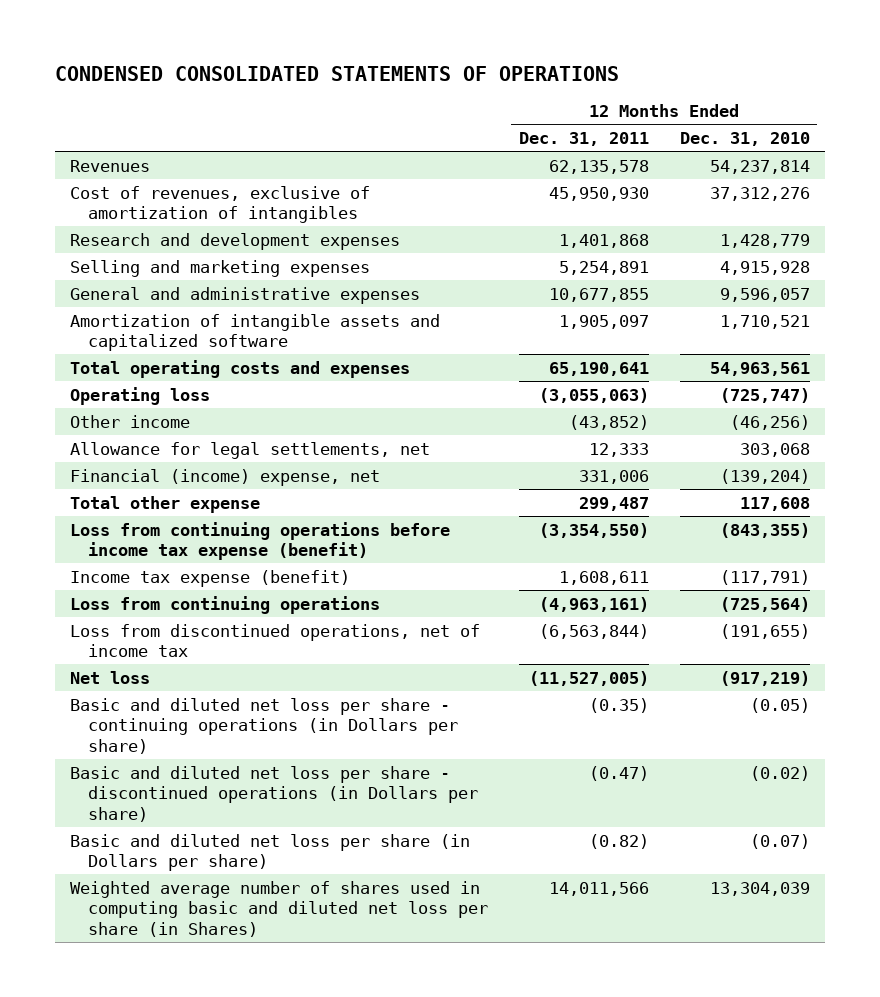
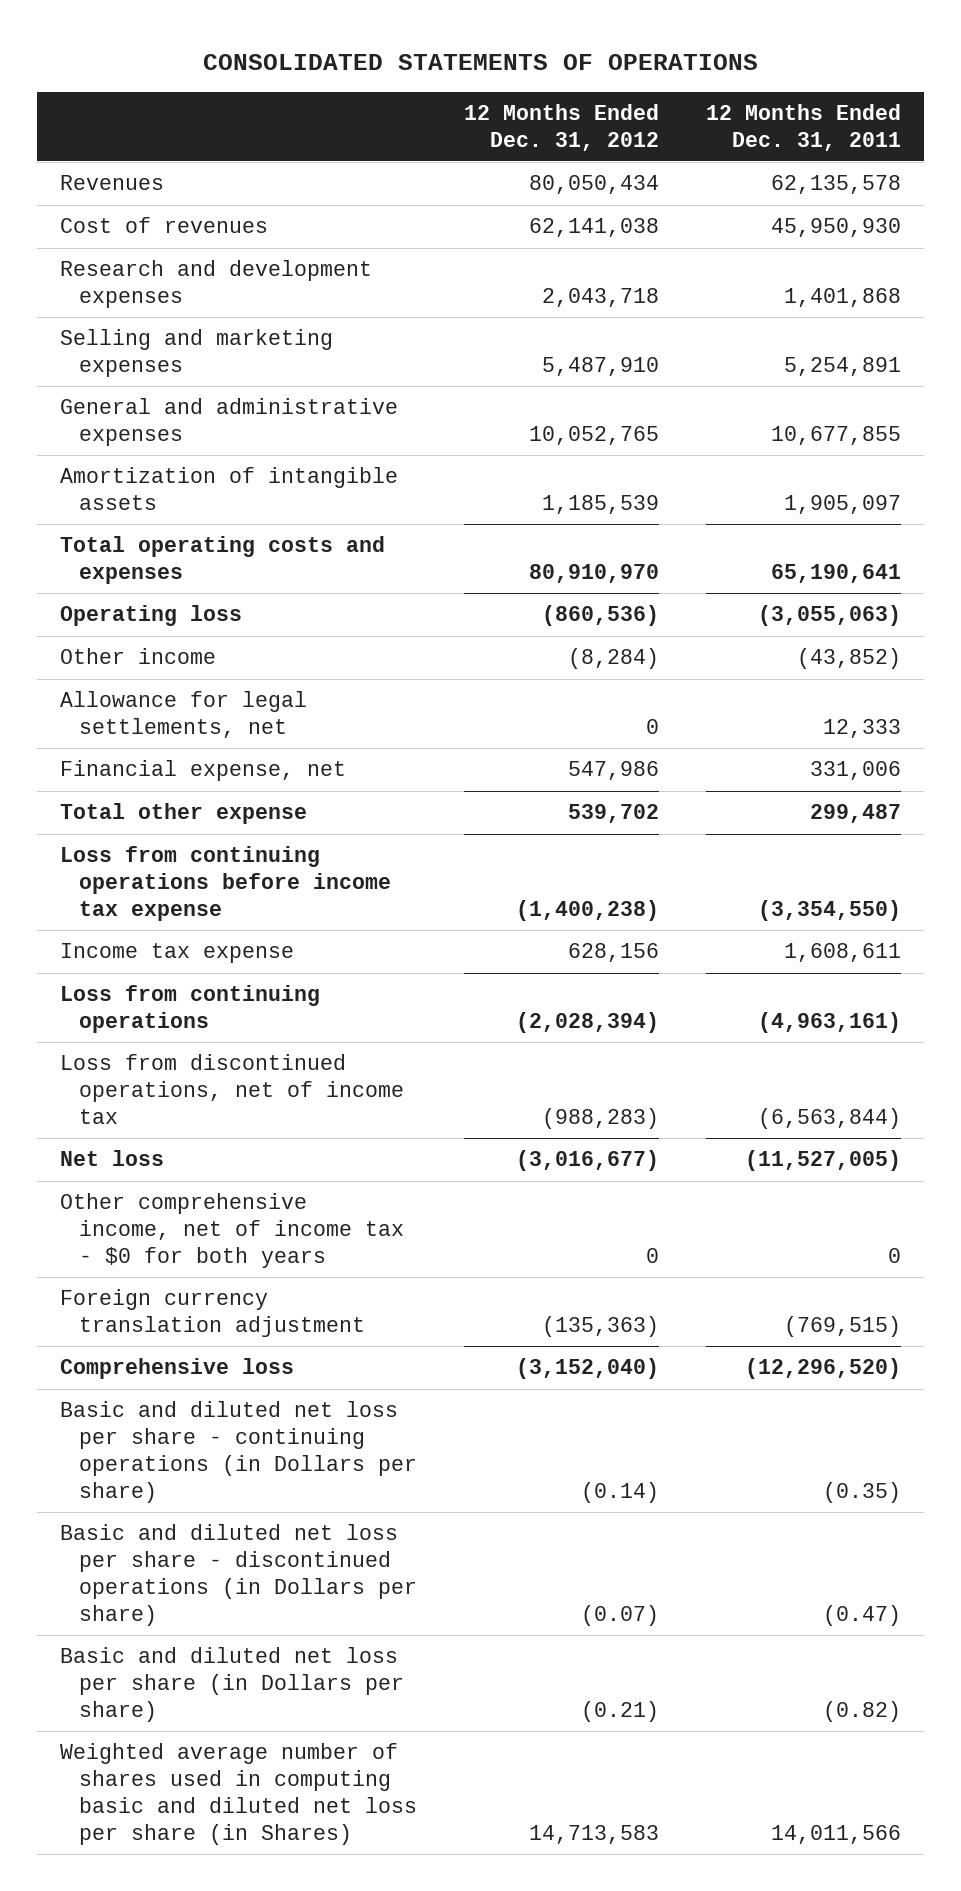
[54,66,619,82] CONDENSED CONSOLIDATED STATEMENTS OF OPERATIONS -> [202,54,758,71] CONSOLIDATED STATEMENTS OF OPERATIONS
[679,132,810,147] Dec. 31, 2010 -> none
none -> [464,103,660,151] 12 Months Ended Dec. 31, 2012
[70,185,371,224] Cost of revenues, exclusive of amortization of intangibles -> [60,217,269,234] Cost of revenues
[70,313,441,352] Amortization of intangible assets and capitalized software -> [60,467,399,511] Amortization of intangible assets
[70,468,381,486] Financial (income) expense, net -> [60,760,347,782] Financial expense, net
[70,521,451,561] Loss from continuing operations before income tax expense (benefit) -> [60,846,392,921] Loss from continuing operations before income tax expense
[70,569,351,587] Income tax expense (benefit) -> [60,943,295,964] Income tax expense
none -> [60,1193,405,1268] Other comprehensive income, net of income tax - $0 for both years
none -> [60,1289,366,1338] Foreign currency translation adjustment
none -> [60,1358,295,1380] Comprehensive loss

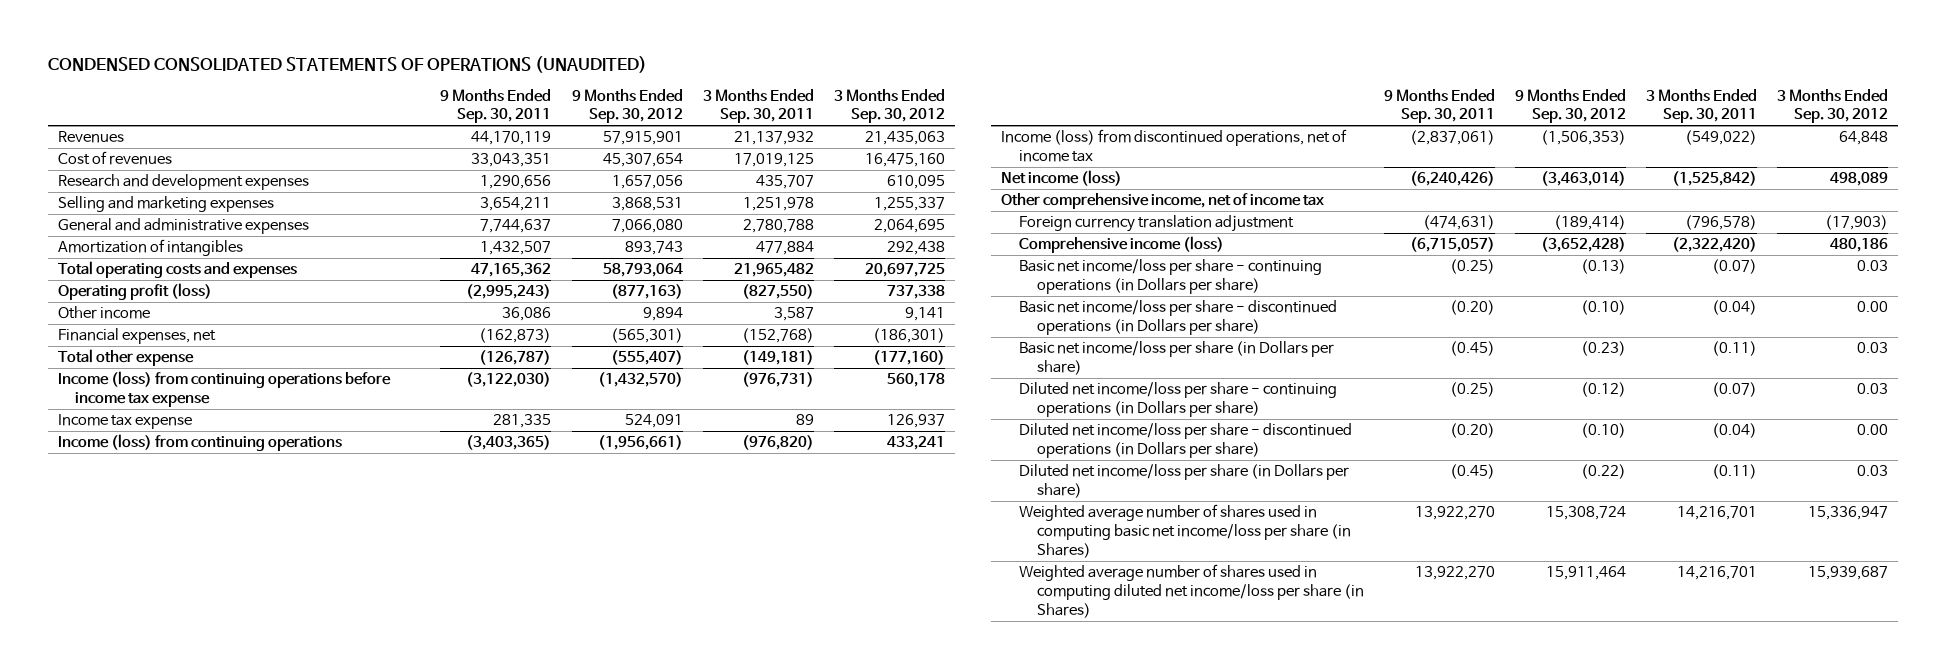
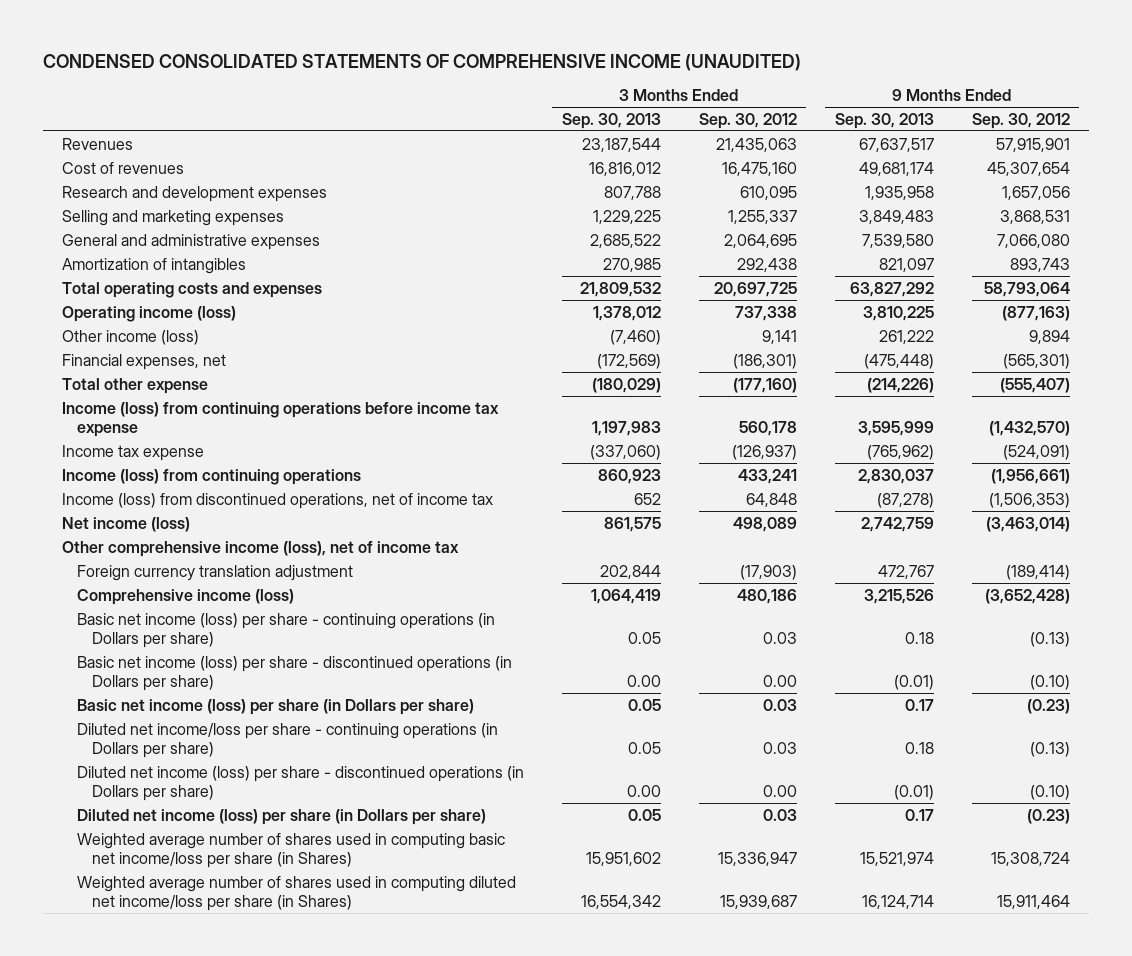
[47,55,647,73] CONDENSED CONSOLIDATED STATEMENTS OF OPERATIONS (UNAUDITED) -> [43,53,802,71] CONDENSED CONSOLIDATED STATEMENTS OF COMPREHENSIVE INCOME (UNAUDITED)
[440,88,552,124] 9 Months Ended Sep. 30, 2011 -> none
[702,88,814,124] 3 Months Ended Sep. 30, 2011 -> none
none -> [561,112,661,129] Sep. 30, 2013
none -> [834,112,934,129] Sep. 30, 2013
[57,283,212,301] Operating profit (loss) -> [62,305,237,322] Operating income (loss)
[57,306,150,320] Other income -> [62,329,200,345] Other income (loss)
[624,414,683,429] 524,091 -> [1002,444,1070,460] (524,091)
[886,414,945,429] 126,937 -> [731,444,797,460] (126,937)
[1000,193,1324,210] Other comprehensive income, net of income tax -> [62,540,460,557] Other comprehensive income (loss), net of income tax
[1018,259,1322,294] Basic net income/loss per share - continuing operations (in Dollars per share) -> [76,612,495,648] Basic net income (loss) per share - continuing operations (in Dollars per share)
[1018,300,1337,335] Basic net income/loss per share - discontinued operations (in Dollars per share) -> [76,655,512,691] Basic net income (loss) per share - discontinued operations (in Dollars per share)
[1018,341,1334,375] Basic net income/loss per share (in Dollars per share) -> [76,698,474,715] Basic net income (loss) per share (in Dollars per share)
[1580,382,1626,398] (0.12) -> [1029,741,1070,757] (0.13)
[1018,423,1352,458] Diluted net income/loss per share - discontinued operations (in Dollars per share) -> [76,765,524,801] Diluted net income (loss) per share - discontinued operations (in Dollars per share)
[1018,464,1349,498] Diluted net income/loss per share (in Dollars per share) -> [76,808,486,825] Diluted net income (loss) per share (in Dollars per share)
[1580,464,1626,480] (0.22) -> [1026,808,1070,824] (0.23)

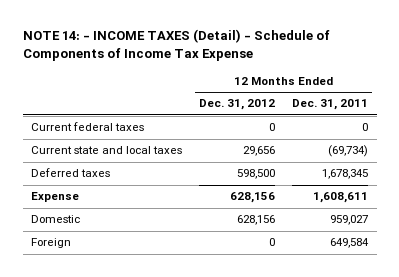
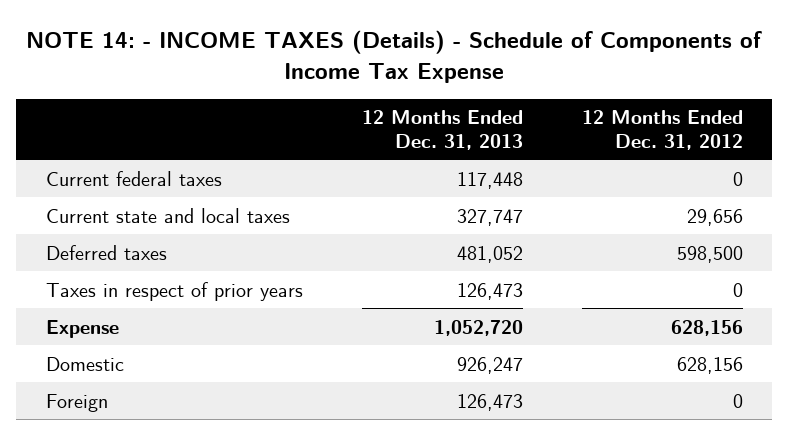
[22,29,330,62] NOTE 14: - INCOME TAXES (Detail) - Schedule of Components of Income Tax Expense -> [26,29,763,83] NOTE 14: - INCOME TAXES (Details) - Schedule of Components of Income Tax Expense
[292,99,369,111] Dec. 31, 2011 -> none
none -> [361,110,523,150] 12 Months Ended Dec. 31, 2013
none -> [45,281,303,301] Taxes in respect of prior years

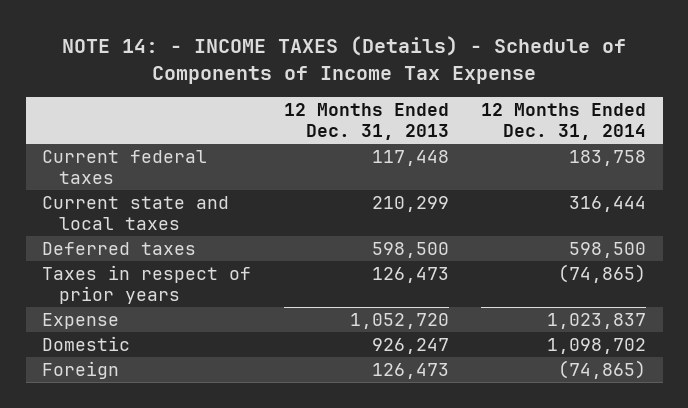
[581,110,743,150] 12 Months Ended Dec. 31, 2012 -> none
none -> [481,103,647,140] 12 Months Ended Dec. 31, 2014
[456,208,523,226] 327,747 -> [371,196,449,213] 210,299
[456,245,523,263] 481,052 -> [371,242,449,259] 598,500

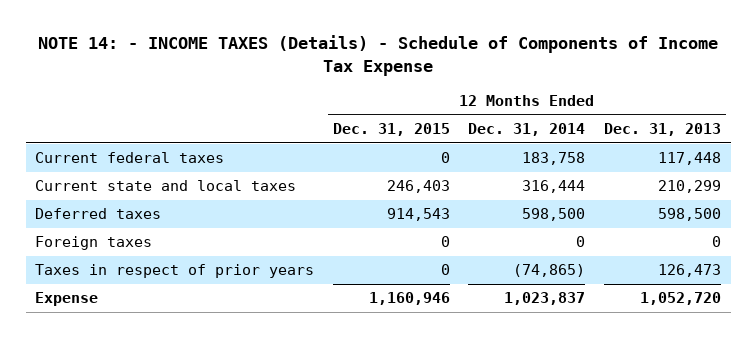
none -> [332,123,450,137] Dec. 31, 2015
none -> [34,236,152,251] Foreign taxes
[42,336,131,352] Domestic -> none
[42,361,120,380] Foreign -> none

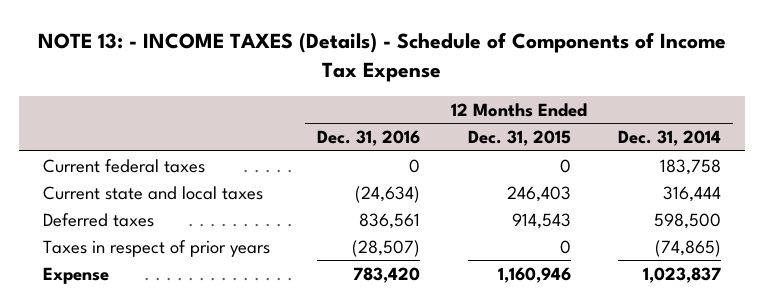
[38,34,719,77] NOTE 14: - INCOME TAXES (Details) - Schedule of Components of Income Tax Expense -> [37,32,726,83] NOTE 13: - INCOME TAXES (Details) - Schedule of Components of Income Tax Expense
[604,123,722,137] Dec. 31, 2013 -> none
none -> [317,130,421,147] Dec. 31, 2016
[34,236,152,251] Foreign taxes -> none

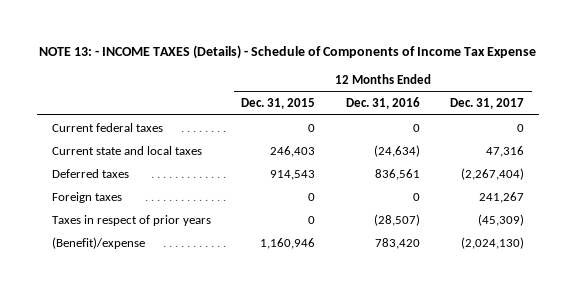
[617,130,721,147] Dec. 31, 2014 -> none
none -> [450,98,525,110] Dec. 31, 2017
none -> [51,191,122,203] Foreign taxes
[42,266,109,284] Expense -> [51,236,145,249] (Benefit)/expense

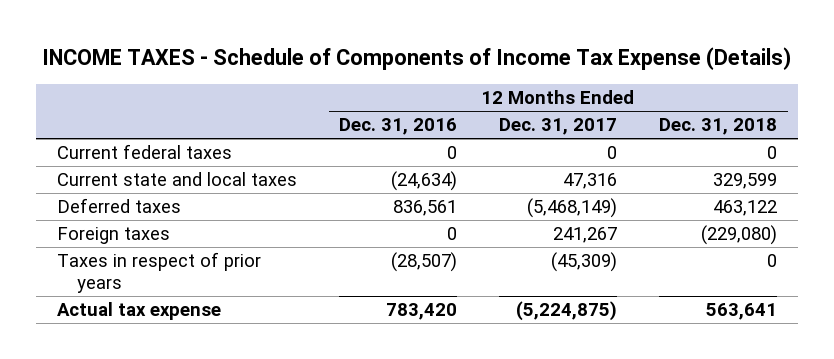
[38,44,536,59] NOTE 13: - INCOME TAXES (Details) - Schedule of Components of Income Tax Expense -> [42,47,792,71] INCOME TAXES - Schedule of Components of Income Tax Expense (Details)
[241,98,316,110] Dec. 31, 2015 -> none
none -> [659,118,778,136] Dec. 31, 2018
[461,167,525,180] (2,267,404) -> [527,198,618,219] (5,468,149)
[51,236,145,249] (Benefit)/expense -> [57,302,222,321] Actual tax expense
[461,236,525,249] (2,024,130) -> [516,301,618,322] (5,224,875)

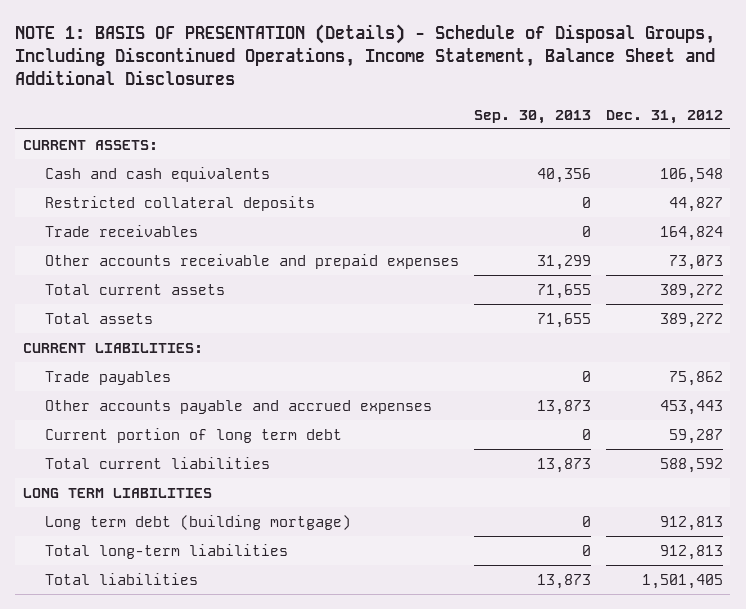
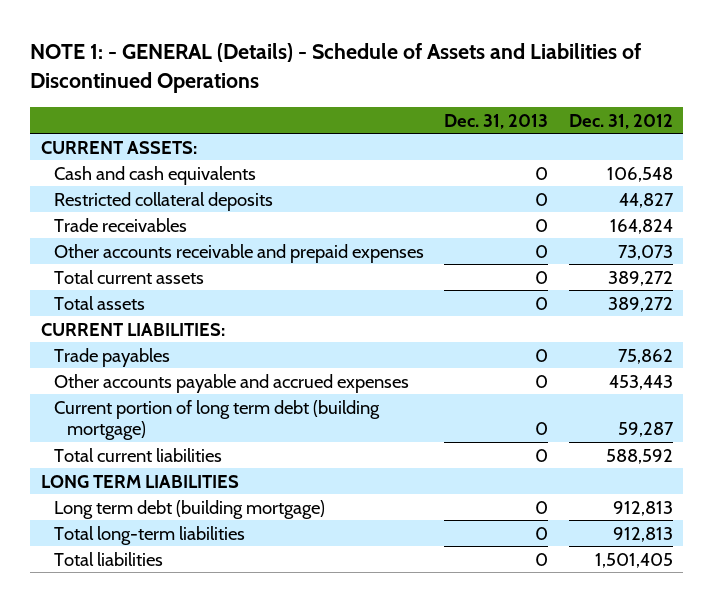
[15,23,716,86] NOTE 1: BASIS OF PRESENTATION (Details) - Schedule of Disposal Groups, Including Discontinued Operations, Income Statement, Balance Sheet and Additional Disclosures -> [30,43,642,94] NOTE 1: - GENERAL (Details) - Schedule of Assets and Liabilities of Discontinued Operations
[473,109,591,124] Sep. 30, 2013 -> none
none -> [444,113,549,129] Dec. 31, 2013
[44,427,342,443] Current portion of long term debt -> [53,399,380,441] Current portion of long term debt (building mortgage)

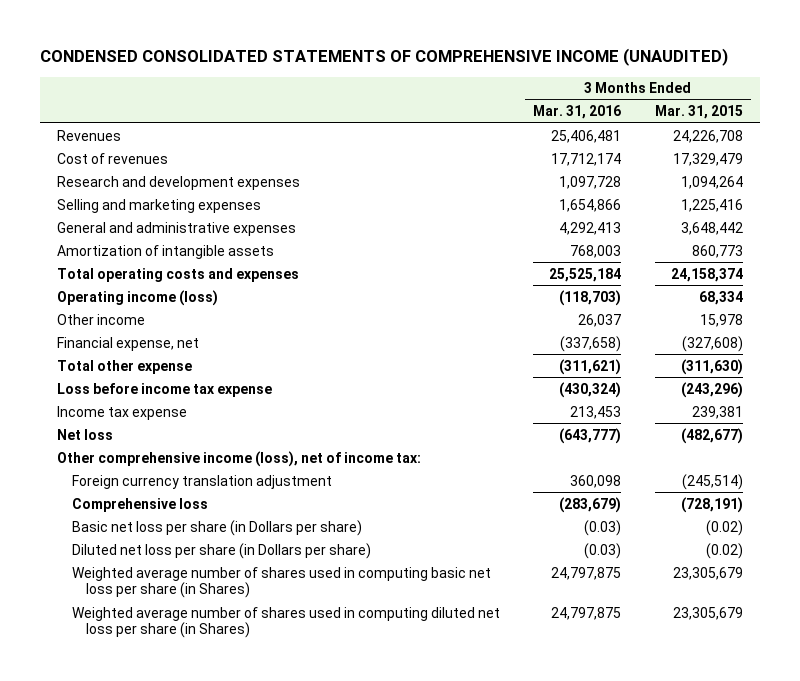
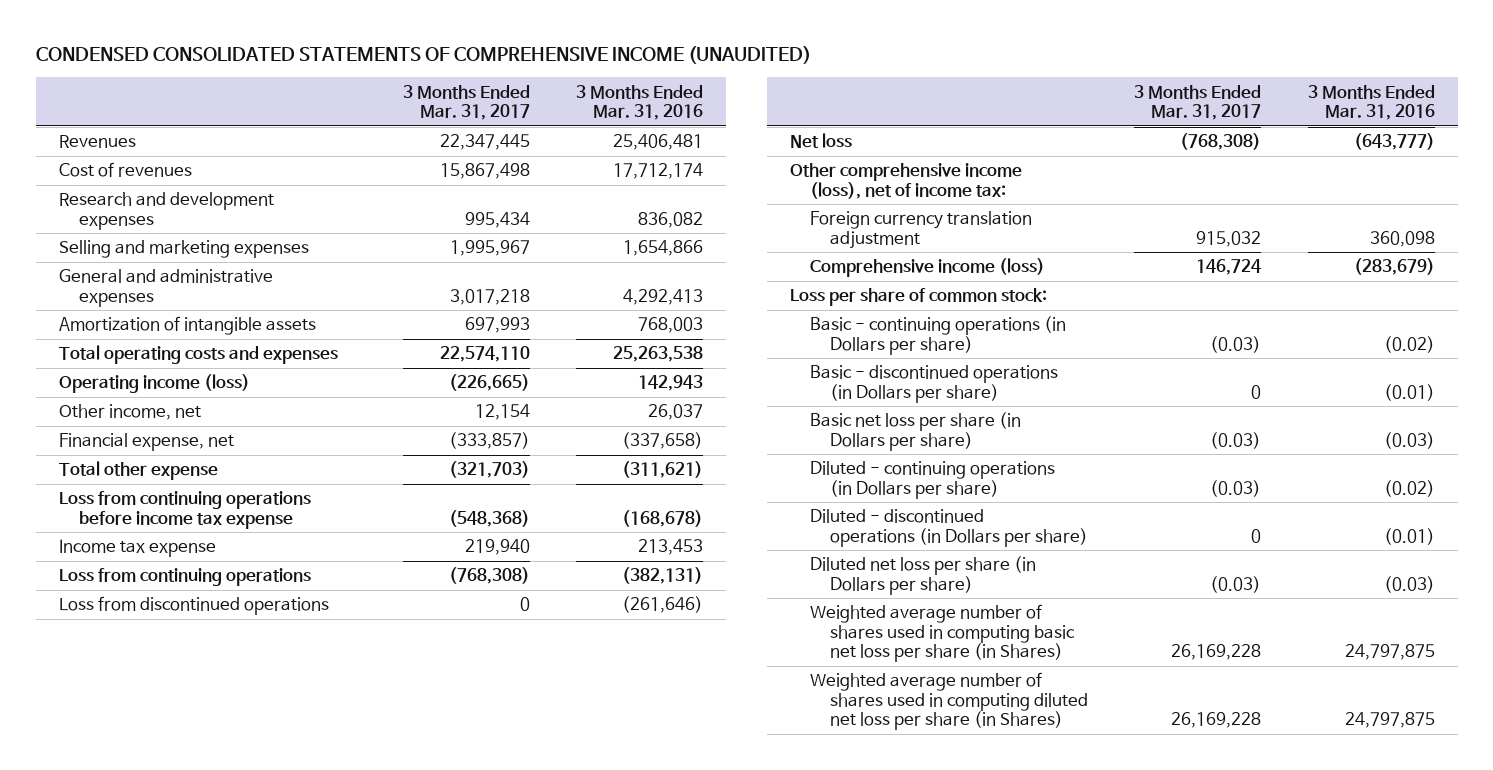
[654,105,743,120] Mar. 31, 2015 -> none
none -> [402,84,530,121] 3 Months Ended Mar. 31, 2017
[559,175,622,189] 1,097,728 -> [638,211,704,228] 836,082
[549,267,622,282] 25,525,184 -> [613,346,704,363] 25,263,538
[559,289,622,306] (118,703) -> [638,375,704,392] 142,943
[57,313,146,325] Other income -> [58,404,201,421] Other income, net
[57,382,273,397] Loss before income tax expense -> [58,491,311,529] Loss from continuing operations before income tax expense
[559,381,622,398] (430,324) -> [622,509,704,527] (168,678)
none -> [58,568,311,587] Loss from continuing operations
none -> [58,596,329,616] Loss from discontinued operations
[71,497,208,512] Comprehensive loss -> [810,258,1046,278] Comprehensive income (loss)
none -> [790,288,1048,307] Loss per share of common stock:
none -> [810,316,1067,355] Basic - continuing operations (in Dollars per share)
none -> [810,365,1059,403] Basic - discontinued operations (in Dollars per share)
none -> [810,461,1056,499] Diluted - continuing operations (in Dollars per share)
none -> [810,509,1088,547] Diluted - discontinued operations (in Dollars per share)

